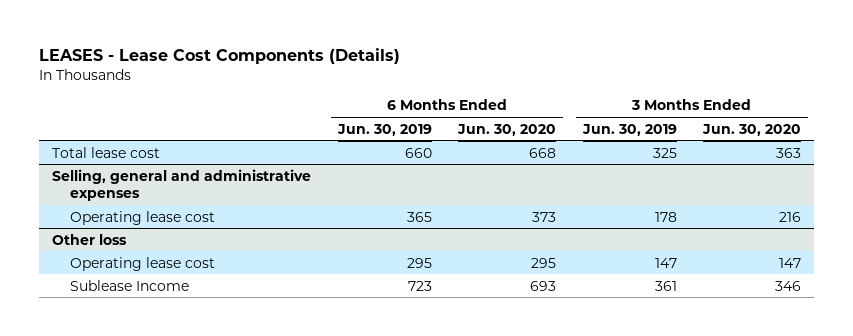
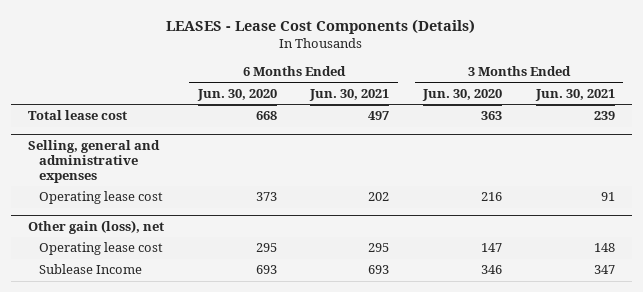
[336,123,432,136] Jun. 30, 2019 -> none
[581,123,677,136] Jun. 30, 2019 -> none
none -> [309,89,390,102] Jun. 30, 2021
none -> [534,89,615,102] Jun. 30, 2021
[52,233,128,245] Other loss -> [27,219,164,234] Other gain (loss), net

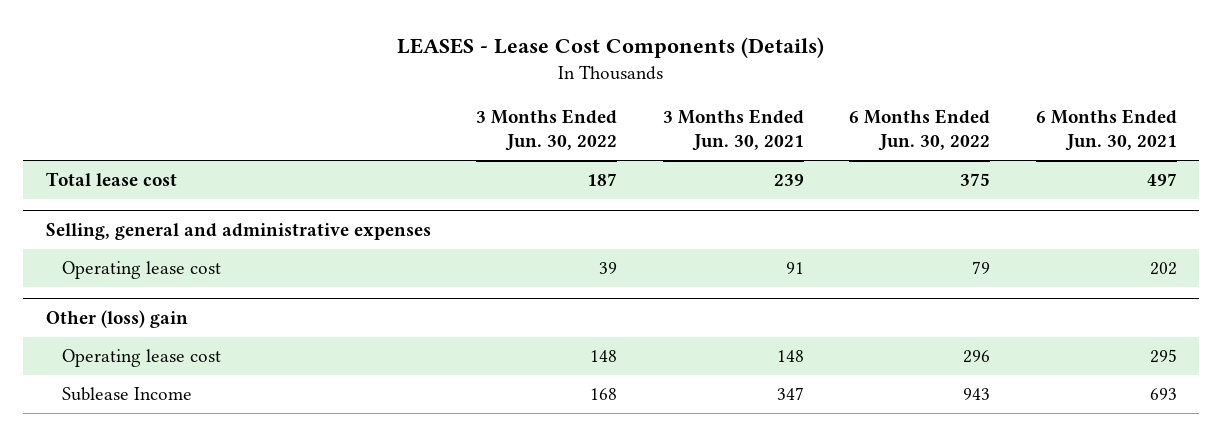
[196,89,277,102] Jun. 30, 2020 -> none
[422,89,503,102] Jun. 30, 2020 -> none
none -> [476,109,618,152] 3 Months Ended Jun. 30, 2022
none -> [849,109,991,152] 6 Months Ended Jun. 30, 2022
[27,219,164,234] Other gain (loss), net -> [46,310,189,329] Other (loss) gain

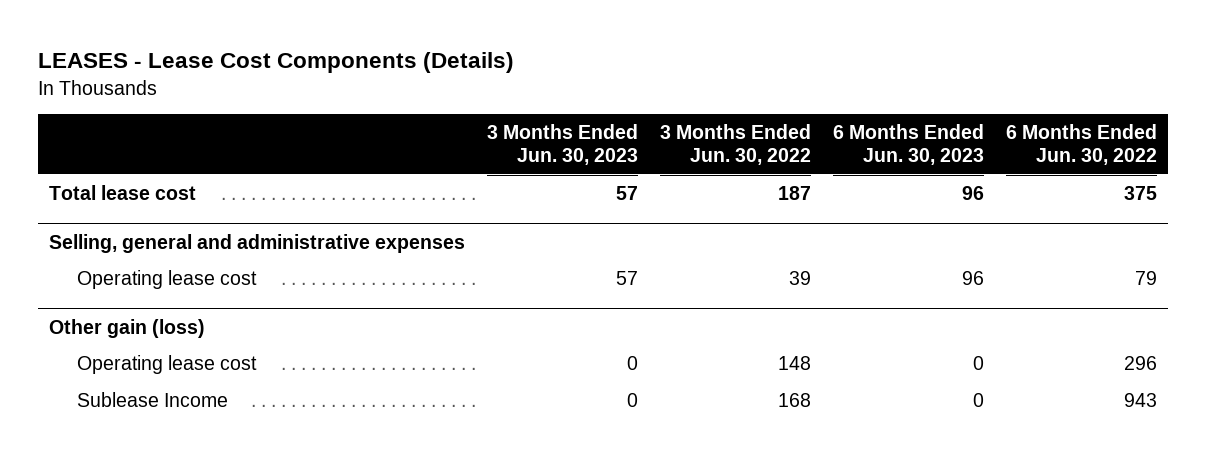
[662,109,804,152] 3 Months Ended Jun. 30, 2021 -> none
[1035,109,1177,152] 6 Months Ended Jun. 30, 2021 -> none
none -> [487,124,639,166] 3 Months Ended Jun. 30, 2023
none -> [833,124,985,166] 6 Months Ended Jun. 30, 2023
[46,310,189,329] Other (loss) gain -> [49,318,206,338] Other gain (loss)

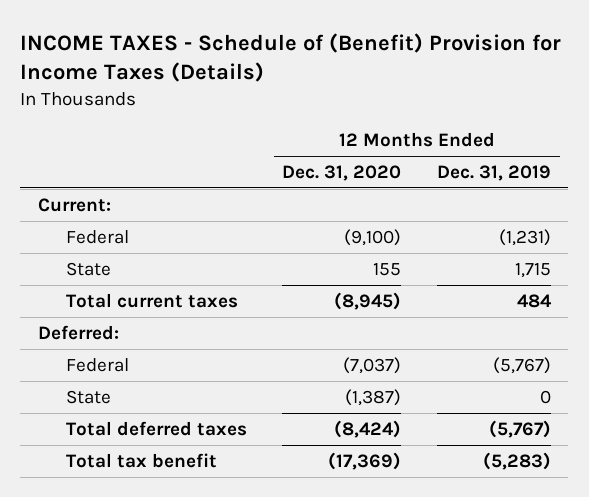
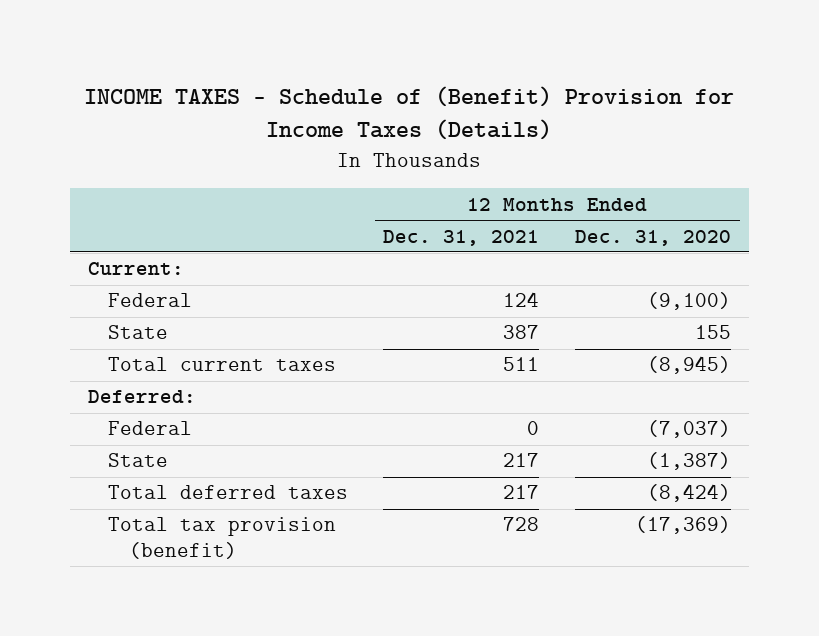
[436,164,551,181] Dec. 31, 2019 -> none
none -> [383,229,540,246] Dec. 31, 2021
[66,452,218,468] Total tax benefit -> [108,517,337,559] Total tax provision (benefit)

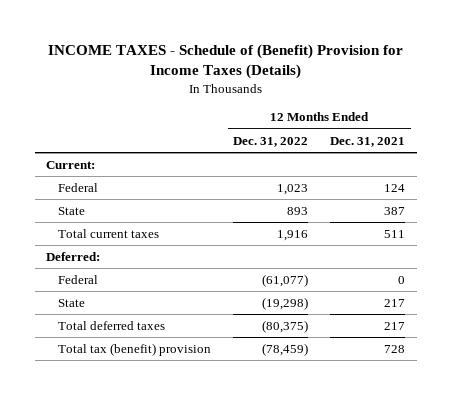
[574,229,731,246] Dec. 31, 2020 -> none
none -> [233,136,309,147] Dec. 31, 2022
[108,517,337,559] Total tax provision (benefit) -> [58,342,212,356] Total tax (benefit) provision

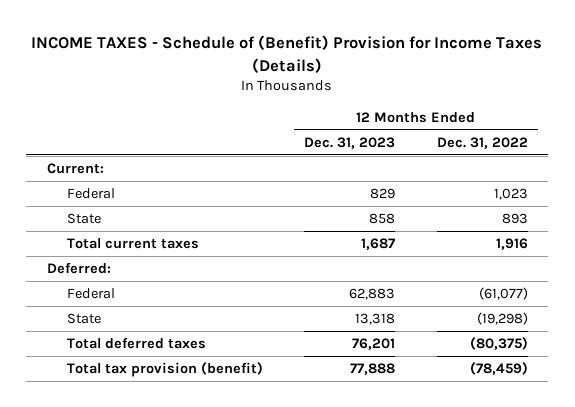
[330,136,406,147] Dec. 31, 2021 -> none
none -> [304,136,396,149] Dec. 31, 2023
[58,342,212,356] Total tax (benefit) provision -> [67,362,264,378] Total tax provision (benefit)

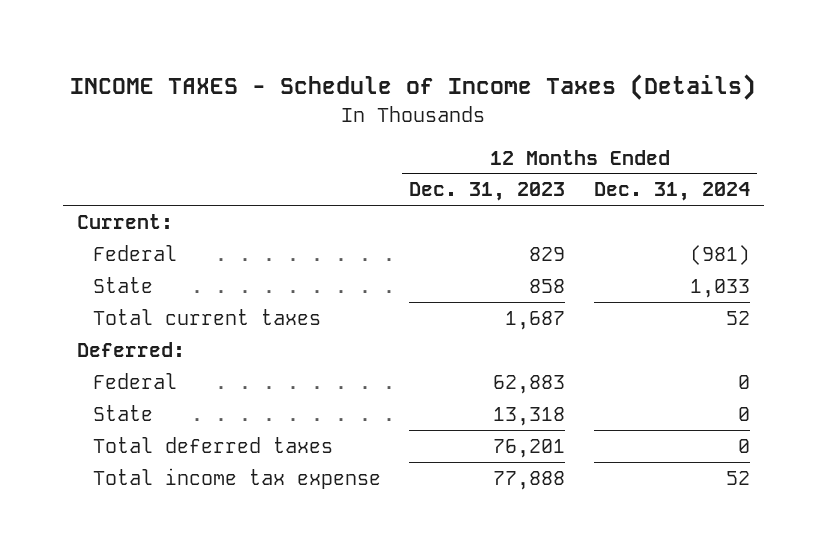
[31,35,543,73] INCOME TAXES - Schedule of (Benefit) Provision for Income Taxes (Details) -> [70,74,757,101] INCOME TAXES - Schedule of Income Taxes (Details)
[436,136,528,149] Dec. 31, 2022 -> none
none -> [593,182,750,202] Dec. 31, 2024
[67,362,264,378] Total tax provision (benefit) -> [93,467,382,489] Total income tax expense

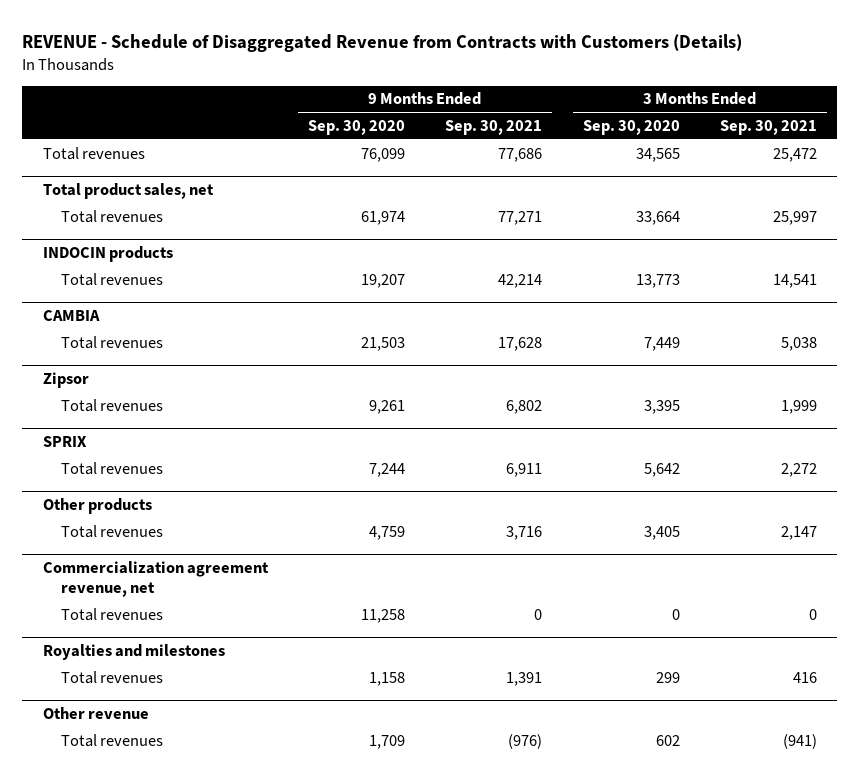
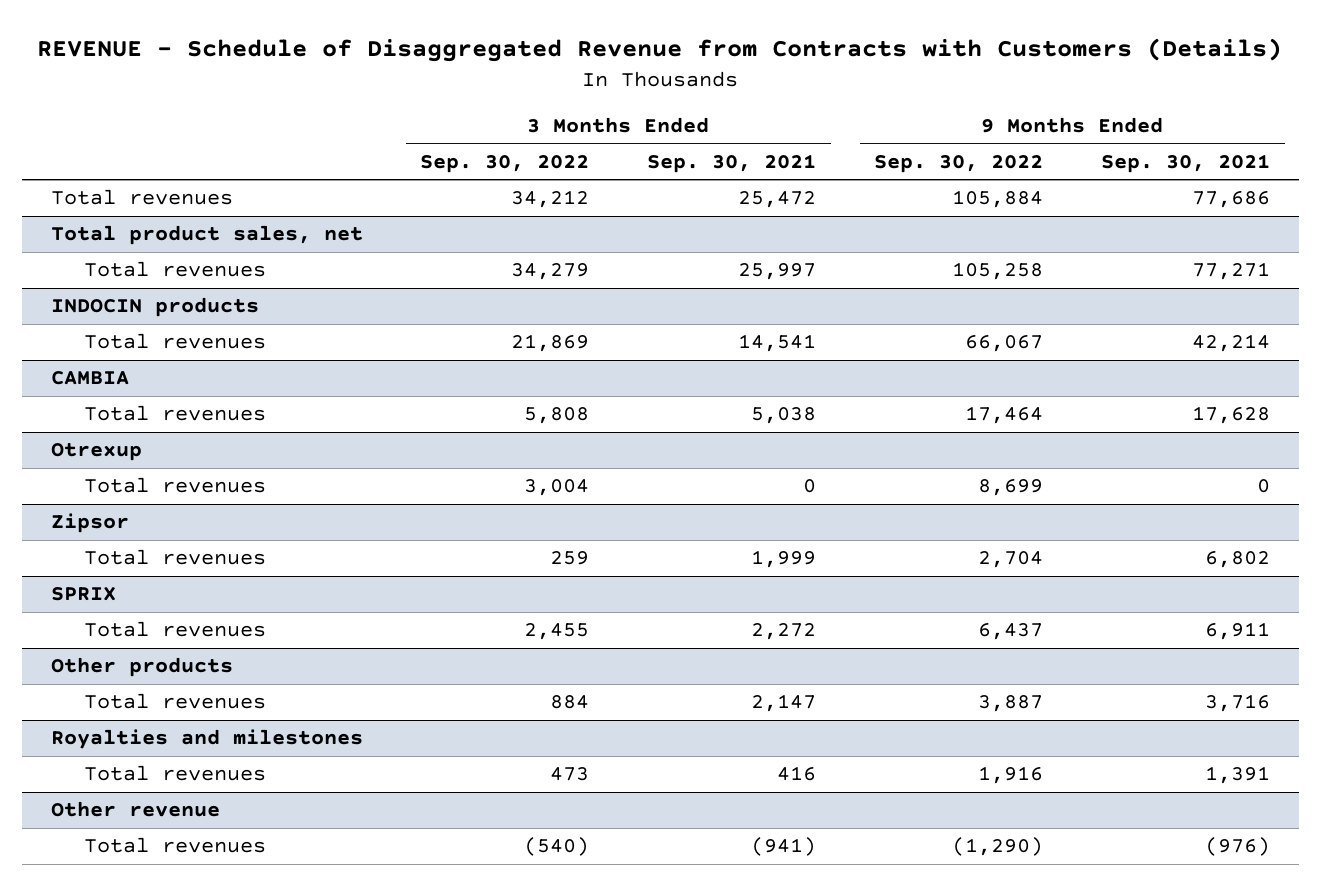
[307,119,405,135] Sep. 30, 2020 -> none
[582,119,680,135] Sep. 30, 2020 -> none
none -> [420,154,590,173] Sep. 30, 2022
none -> [874,154,1044,173] Sep. 30, 2022
none -> [50,443,142,462] Otrexup
none -> [83,477,266,494] Total revenues
[42,560,269,598] Commercialization agreement revenue, net -> none
[60,607,163,621] Total revenues -> none

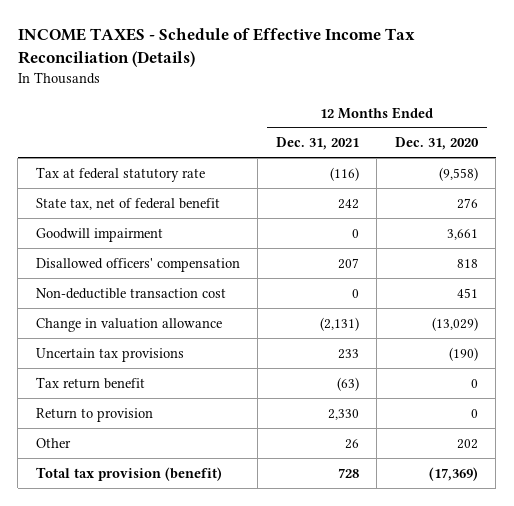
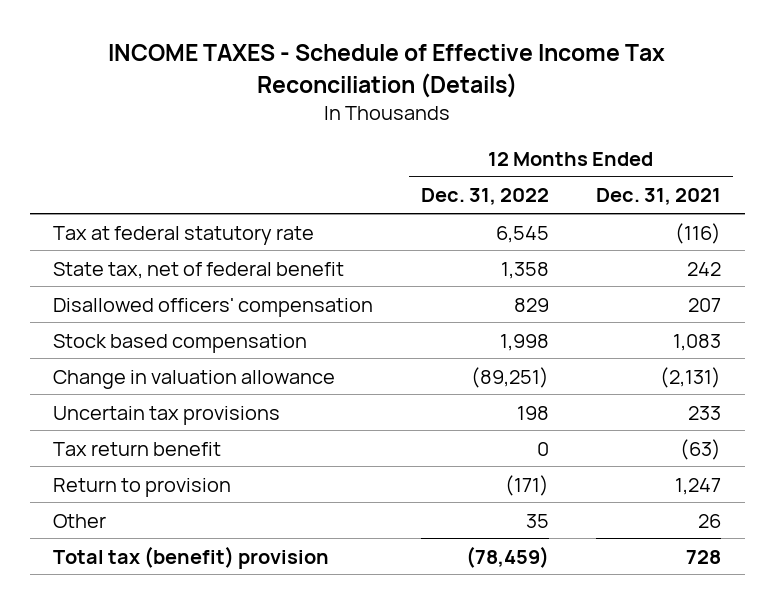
[394,137,479,151] Dec. 31, 2020 -> none
none -> [420,188,549,206] Dec. 31, 2022
[35,227,163,242] Goodwill impairment -> none
[35,287,226,299] Non-deductible transaction cost -> none
none -> [53,333,308,353] Stock based compensation
[327,408,359,420] 2,330 -> [675,477,722,495] 1,247
[35,466,222,481] Total tax provision (benefit) -> [53,545,330,569] Total tax (benefit) provision

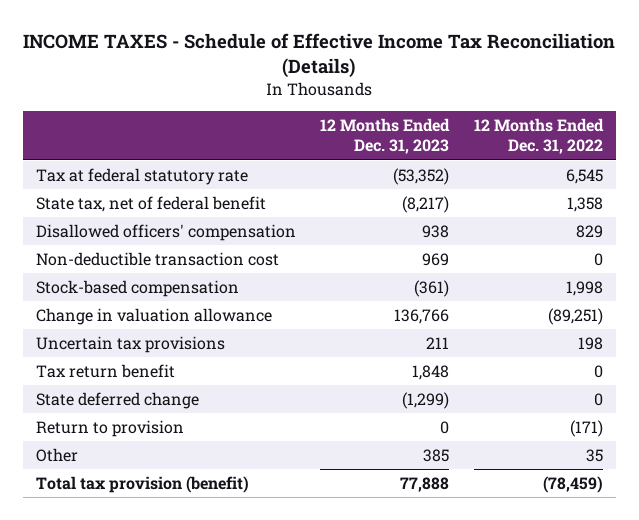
[596,188,722,206] Dec. 31, 2021 -> none
none -> [320,117,451,155] 12 Months Ended Dec. 31, 2023
none -> [35,251,279,266] Non-deductible transaction cost
[53,333,308,353] Stock based compensation -> [35,279,239,297] Stock-based compensation
none -> [35,391,199,409] State deferred change
[53,545,330,569] Total tax (benefit) provision -> [35,475,249,493] Total tax provision (benefit)

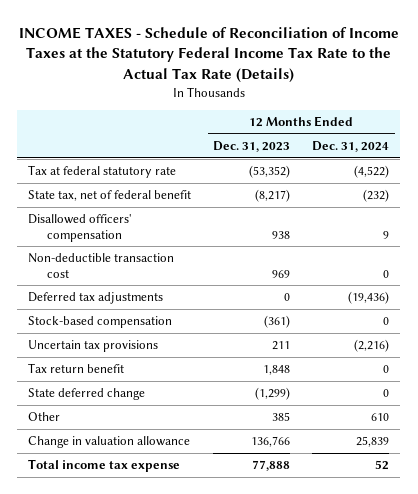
[23,33,616,79] INCOME TAXES - Schedule of Effective Income Tax Reconciliation (Details) -> [18,26,399,83] INCOME TAXES - Schedule of Reconciliation of Income Taxes at the Statutory Federal Income Tax Rate to the Actual Tax Rate (Details)
[474,117,605,155] 12 Months Ended Dec. 31, 2022 -> none
none -> [312,141,390,153] Dec. 31, 2024
none -> [28,292,164,305] Deferred tax adjustments
[35,419,184,437] Return to provision -> none
[35,307,272,325] Change in valuation allowance -> [28,436,191,449] Change in valuation allowance
[35,475,249,493] Total tax provision (benefit) -> [28,459,181,473] Total income tax expense

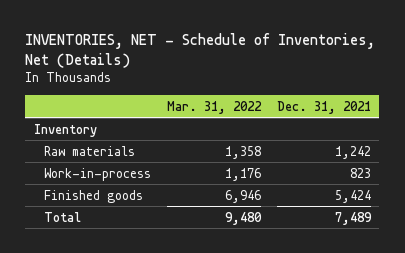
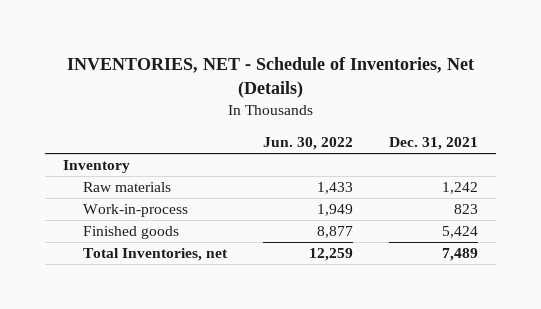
[166,100,262,114] Mar. 31, 2022 -> none
none -> [263,137,354,151] Jun. 30, 2022
[43,211,81,222] Total -> [83,248,229,262] Total Inventories, net

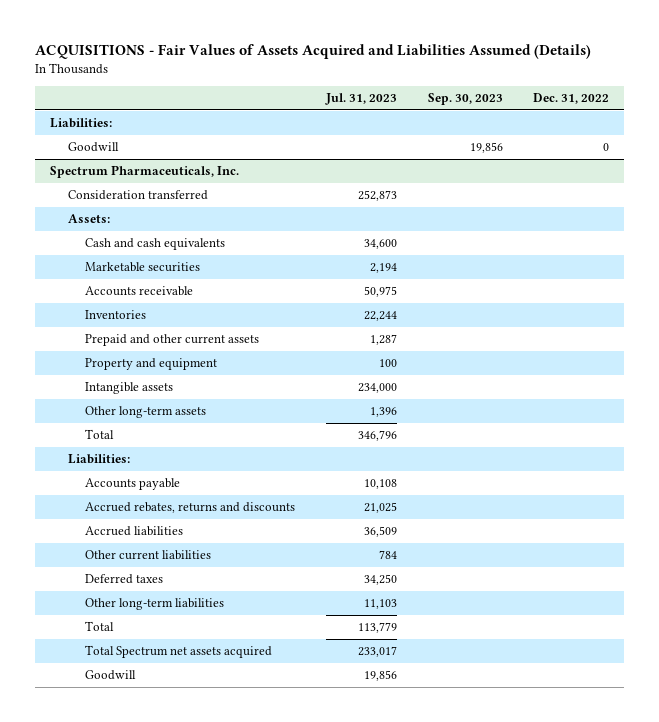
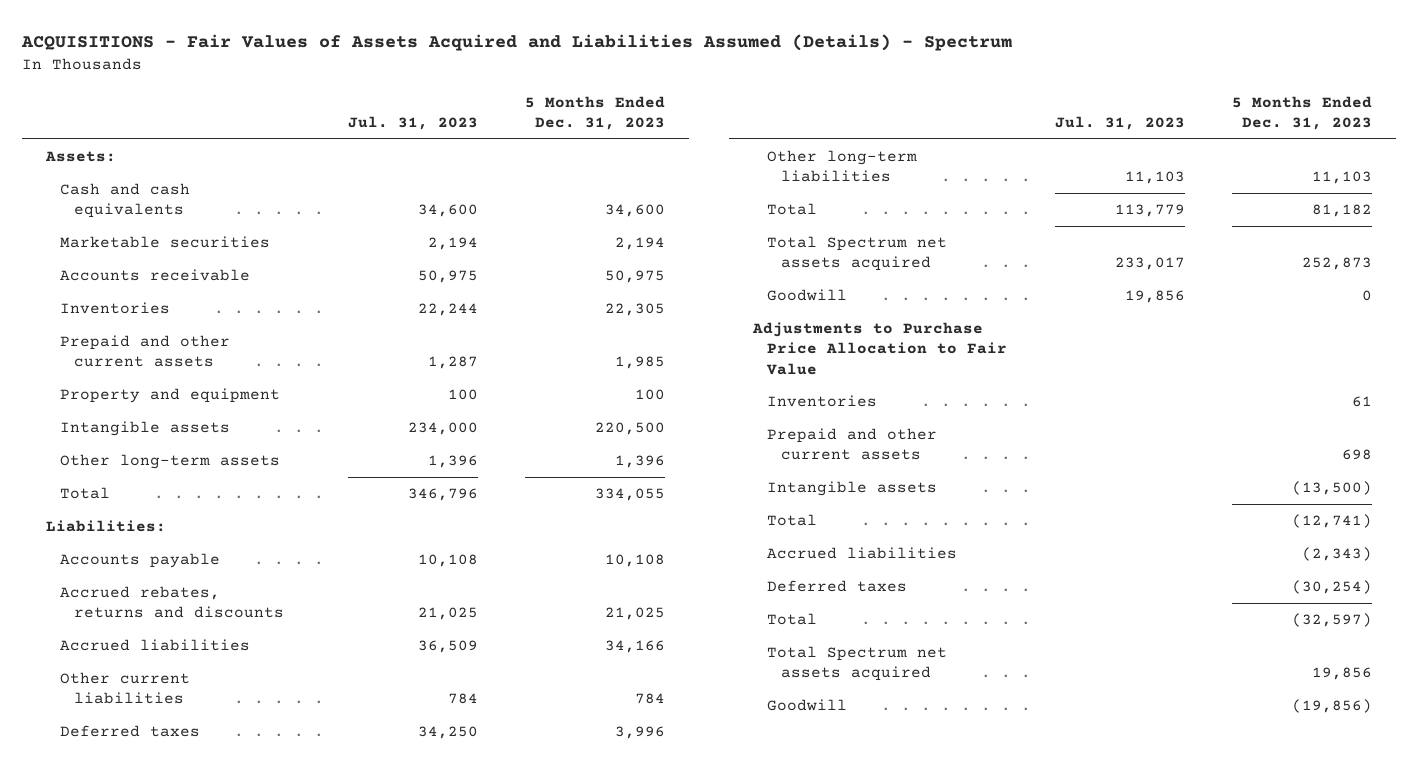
[34,44,591,60] ACQUISITIONS - Fair Values of Assets Acquired and Liabilities Assumed (Details) -> [21,34,1013,52] ACQUISITIONS - Fair Values of Assets Acquired and Liabilities Assumed (Details) - Spectrum
[427,92,503,105] Sep. 30, 2023 -> none
[533,92,610,104] Dec. 31, 2022 -> none
none -> [525,95,666,130] 5 Months Ended Dec. 31, 2023
[50,118,113,129] Liabilities: -> none
[50,165,240,179] Spectrum Pharmaceuticals, Inc. -> none
[67,190,208,201] Consideration transferred -> none
none -> [751,322,1008,375] Adjustments to Purchase Price Allocation to Fair Value
none -> [767,395,878,408] Inventories
none -> [767,428,938,461] Prepaid and other current assets
none -> [767,481,938,497] Intangible assets
none -> [767,514,818,527] Total
none -> [767,547,958,560] Accrued liabilities
none -> [767,580,908,593] Deferred taxes
none -> [767,613,818,626] Total
none -> [767,646,948,682] Total Spectrum net assets acquired
[67,142,119,153] Goodwill -> [767,699,848,712] Goodwill

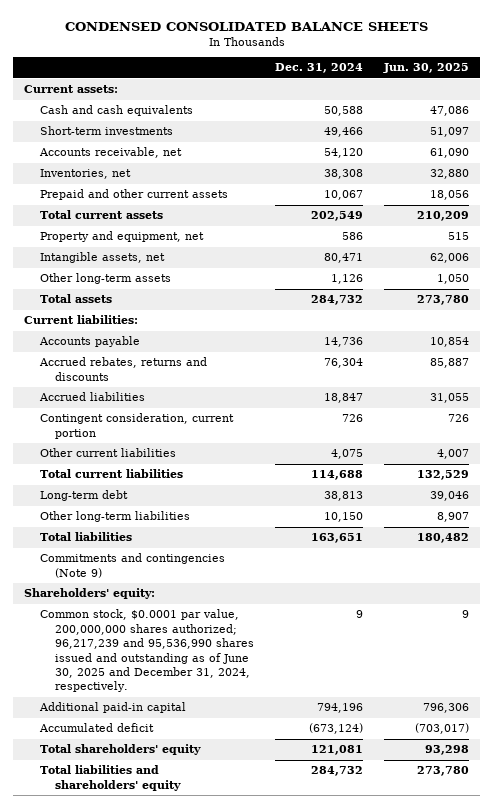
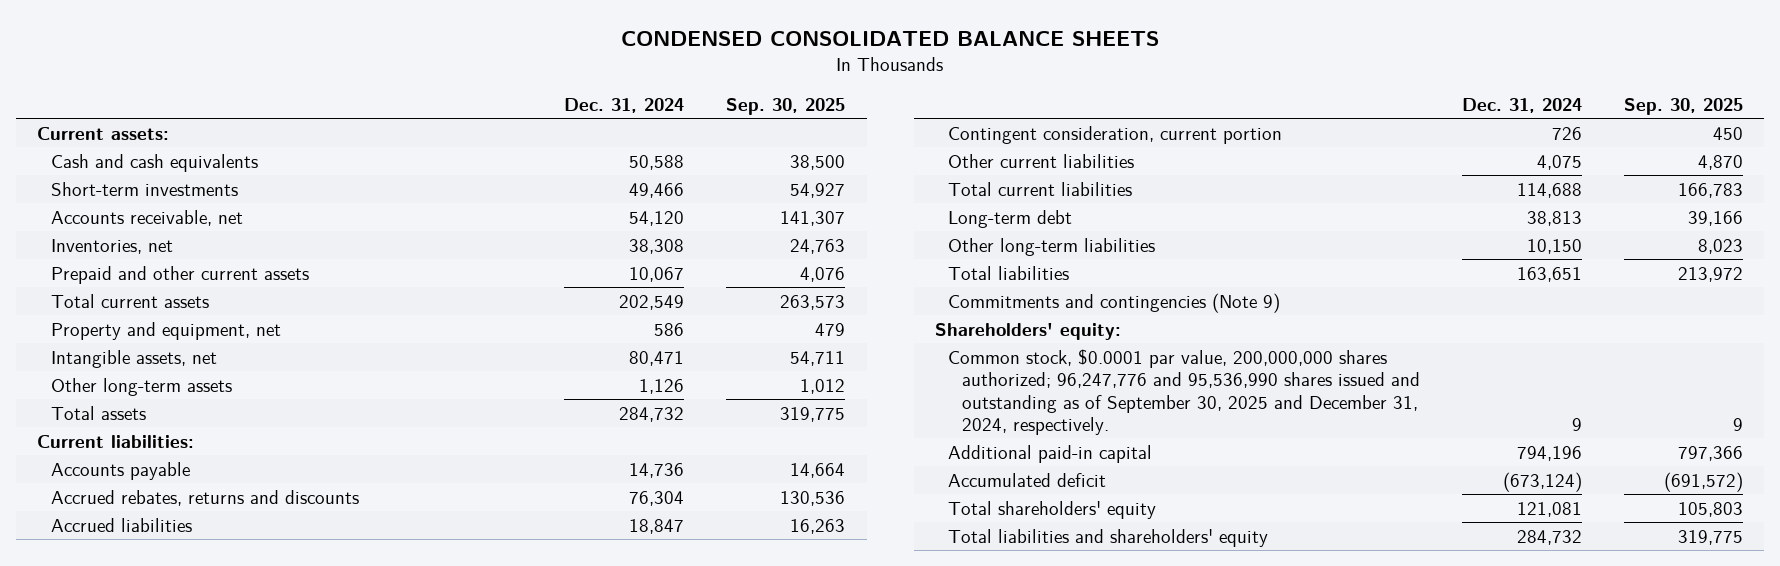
[383,63,470,74] Jun. 30, 2025 -> none
none -> [726,97,846,115] Sep. 30, 2025
[39,609,255,693] Common stock, $0.0001 par value, 200,000,000 shares authorized; 96,217,239 and 95,536,990 shares issued and outstanding as of June 30, 2025 and December 31, 2024, respectively. -> [948,348,1420,435] Common stock, $0.0001 par value, 200,000,000 shares authorized; 96,247,776 and 95,536,990 shares issued and outstanding as of September 30, 2025 and December 31, 2024, respectively.

